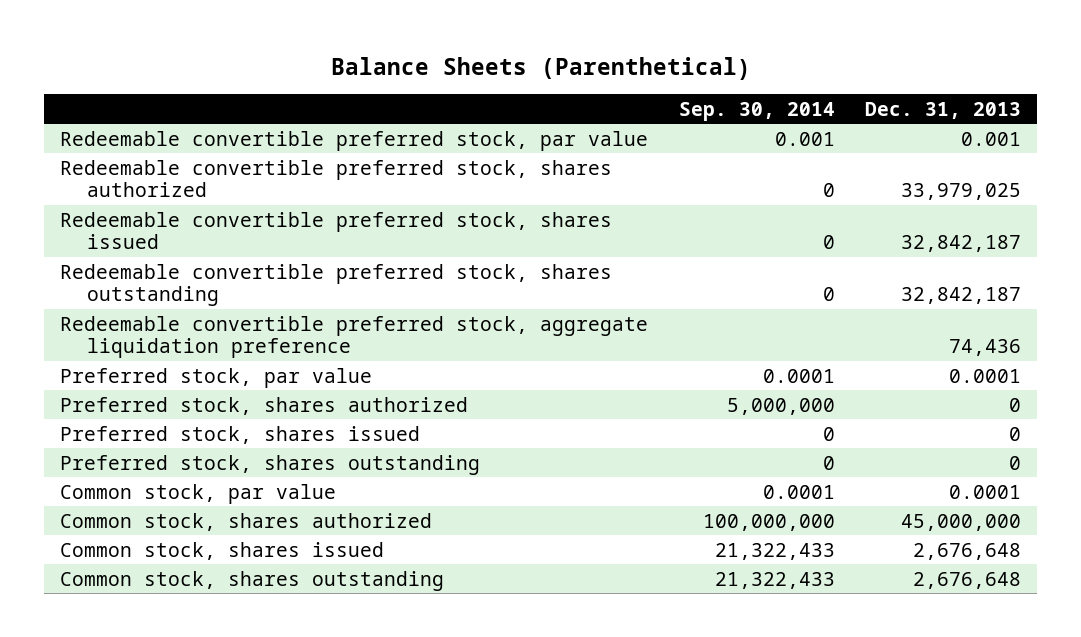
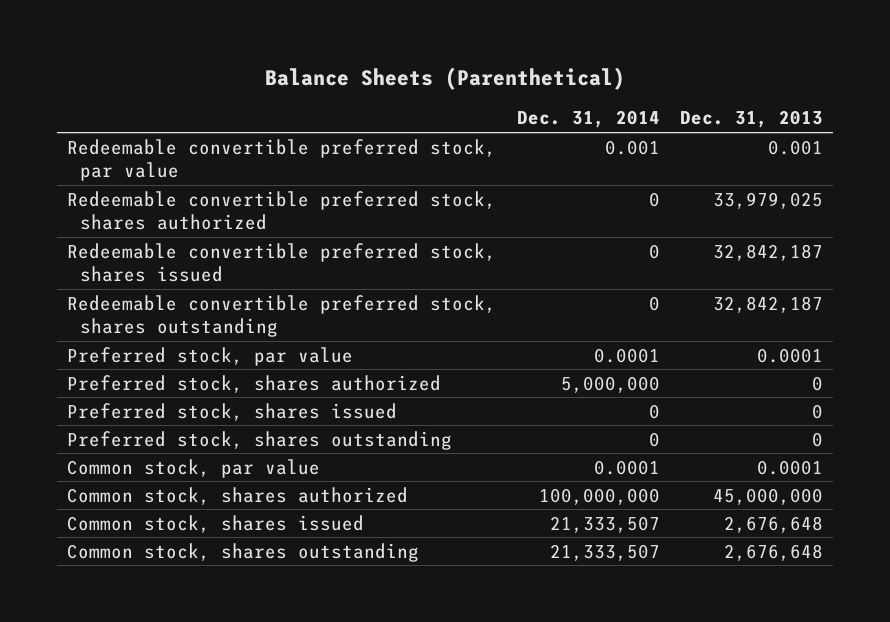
[678,101,835,121] Sep. 30, 2014 -> none
none -> [516,110,660,129] Dec. 31, 2014
[59,315,648,359] Redeemable convertible preferred stock, aggregate liquidation preference -> none

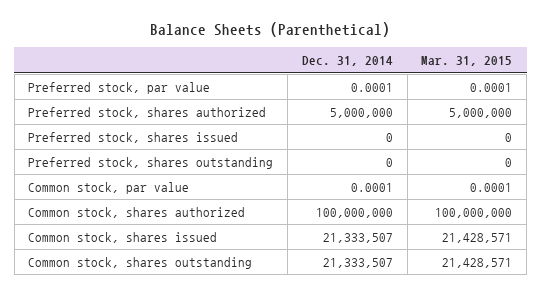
[680,110,824,129] Dec. 31, 2013 -> none
none -> [421,56,513,67] Mar. 31, 2015
[67,138,497,182] Redeemable convertible preferred stock, par value -> none
[67,190,497,231] Redeemable convertible preferred stock, shares authorized -> none
[67,242,497,283] Redeemable convertible preferred stock, shares issued -> none
[67,294,497,338] Redeemable convertible preferred stock, shares outstanding -> none

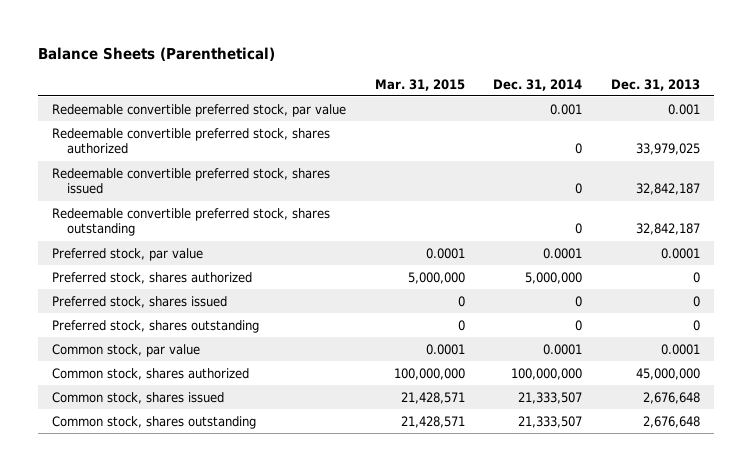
none -> [610,78,700,91] Dec. 31, 2013
none -> [52,103,347,117] Redeemable convertible preferred stock, par value
none -> [52,127,331,155] Redeemable convertible preferred stock, shares authorized
none -> [52,167,331,195] Redeemable convertible preferred stock, shares issued
none -> [52,207,331,237] Redeemable convertible preferred stock, shares outstanding

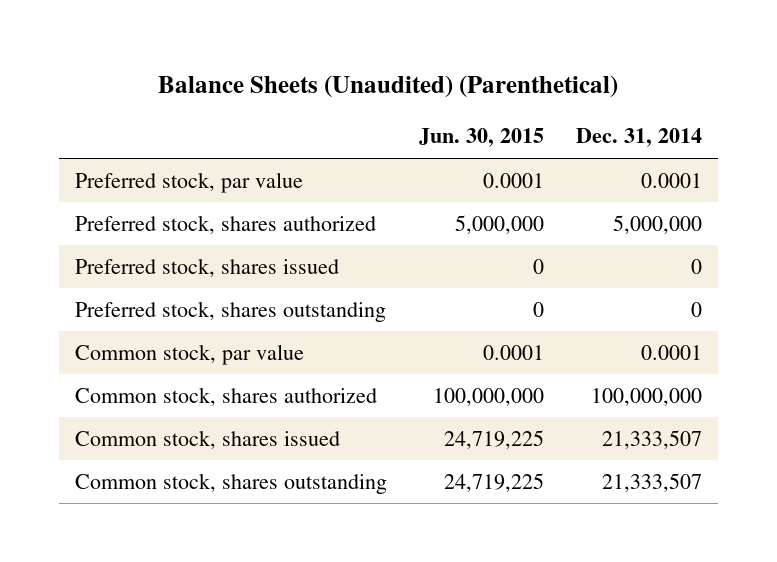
[37,46,275,61] Balance Sheets (Parenthetical) -> [158,74,619,98] Balance Sheets (Unaudited) (Parenthetical)
[374,78,465,91] Mar. 31, 2015 -> none
[610,78,700,91] Dec. 31, 2013 -> none
none -> [418,128,544,148] Jun. 30, 2015
[52,103,347,117] Redeemable convertible preferred stock, par value -> none
[52,127,331,155] Redeemable convertible preferred stock, shares authorized -> none
[52,167,331,195] Redeemable convertible preferred stock, shares issued -> none
[52,207,331,237] Redeemable convertible preferred stock, shares outstanding -> none

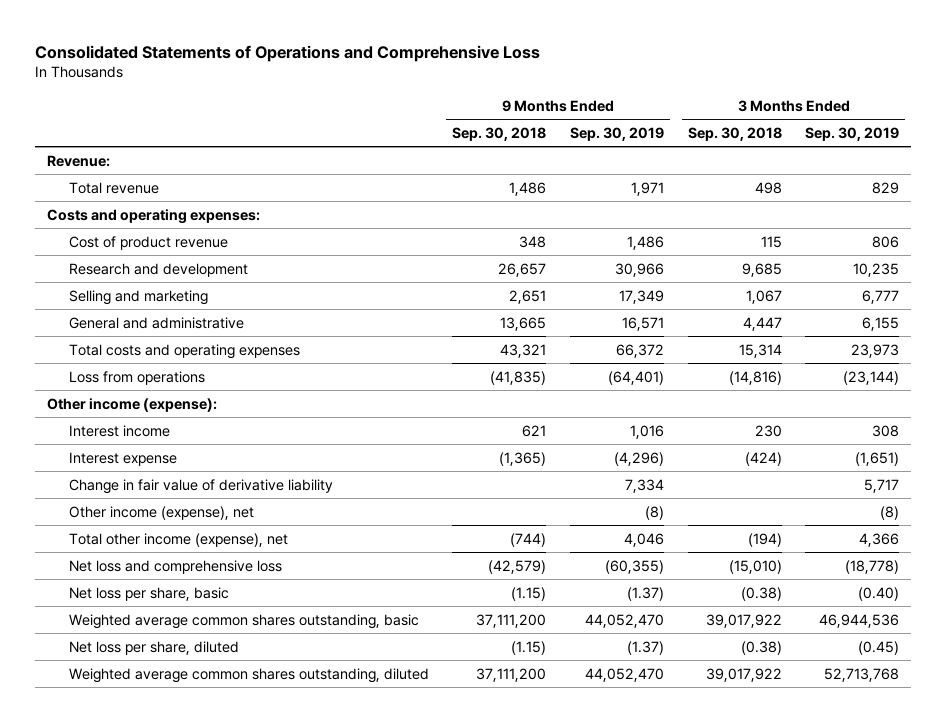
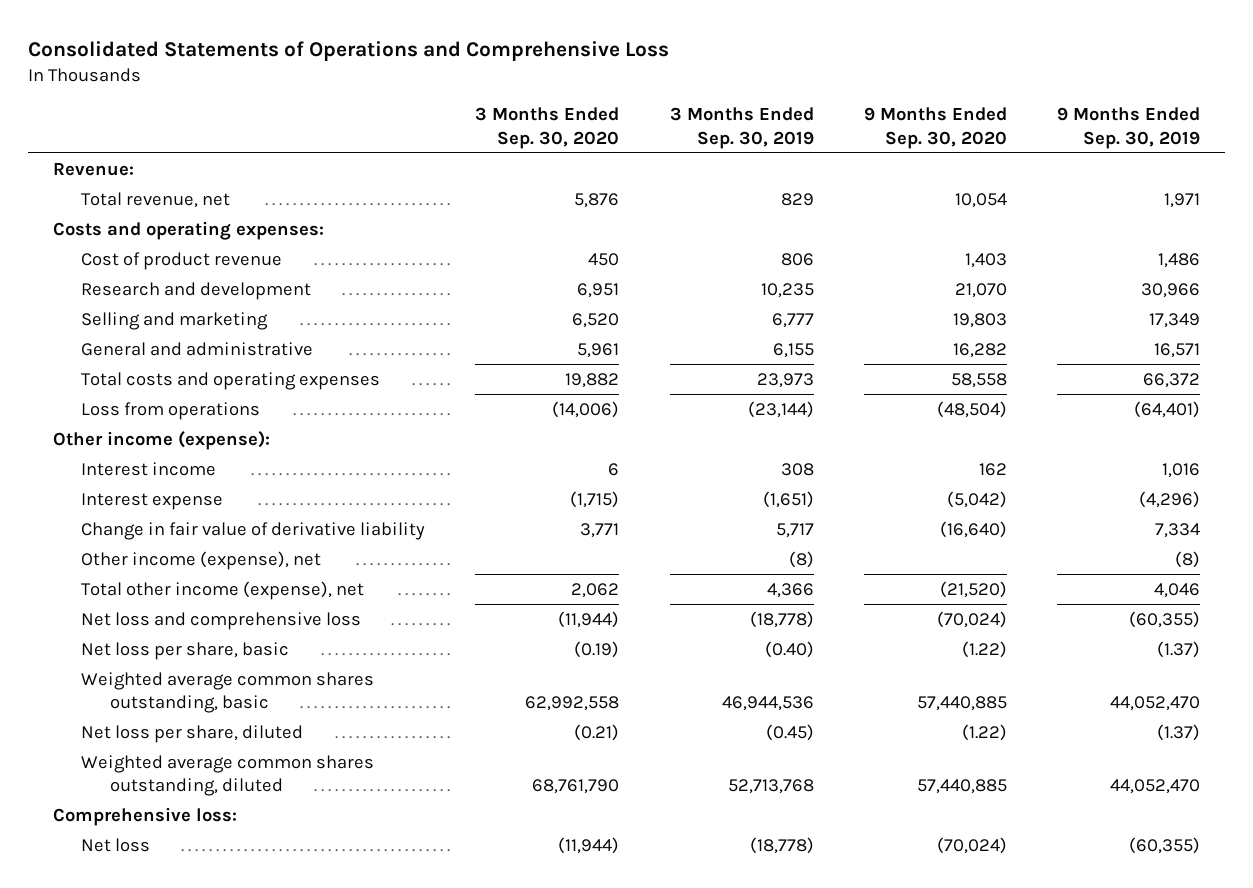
[452,126,547,141] Sep. 30, 2018 -> none
[687,126,782,141] Sep. 30, 2018 -> none
none -> [475,107,620,149] 3 Months Ended Sep. 30, 2020
none -> [863,107,1007,149] 9 Months Ended Sep. 30, 2020
[68,181,159,194] Total revenue -> [81,191,231,208] Total revenue, net
none -> [52,806,237,826] Comprehensive loss:
none -> [81,837,151,852] Net loss

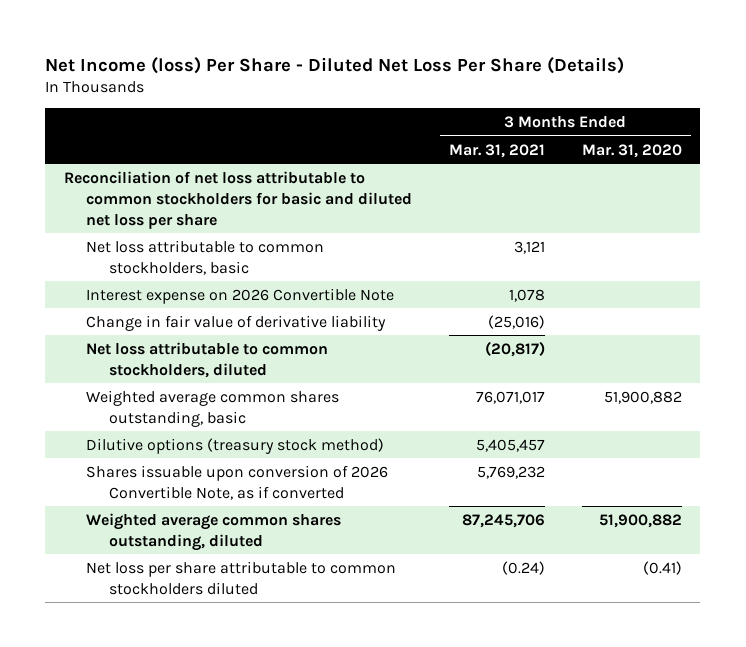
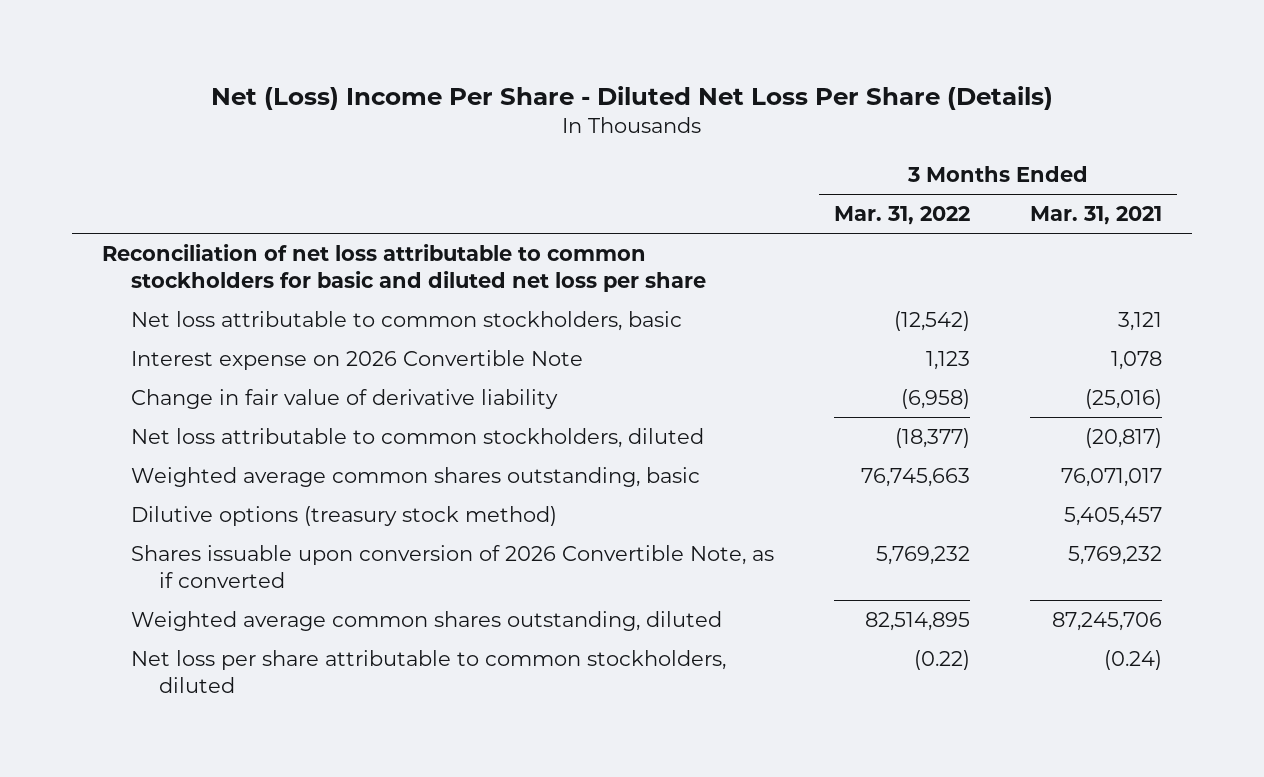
[45,56,625,74] Net Income (loss) Per Share - Diluted Net Loss Per Share (Details) -> [210,85,1053,110] Net (Loss) Income Per Share - Diluted Net Loss Per Share (Details)
[581,143,682,158] Mar. 31, 2020 -> none
none -> [833,206,970,226] Mar. 31, 2022
[86,560,397,595] Net loss per share attributable to common stockholders diluted -> [130,650,726,694] Net loss per share attributable to common stockholders, diluted

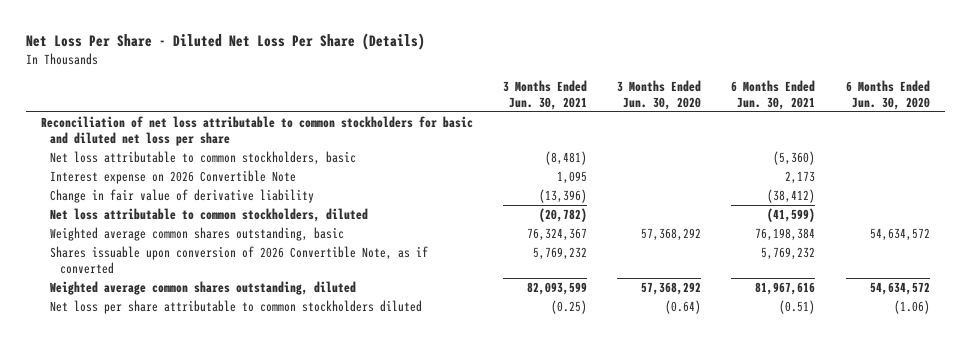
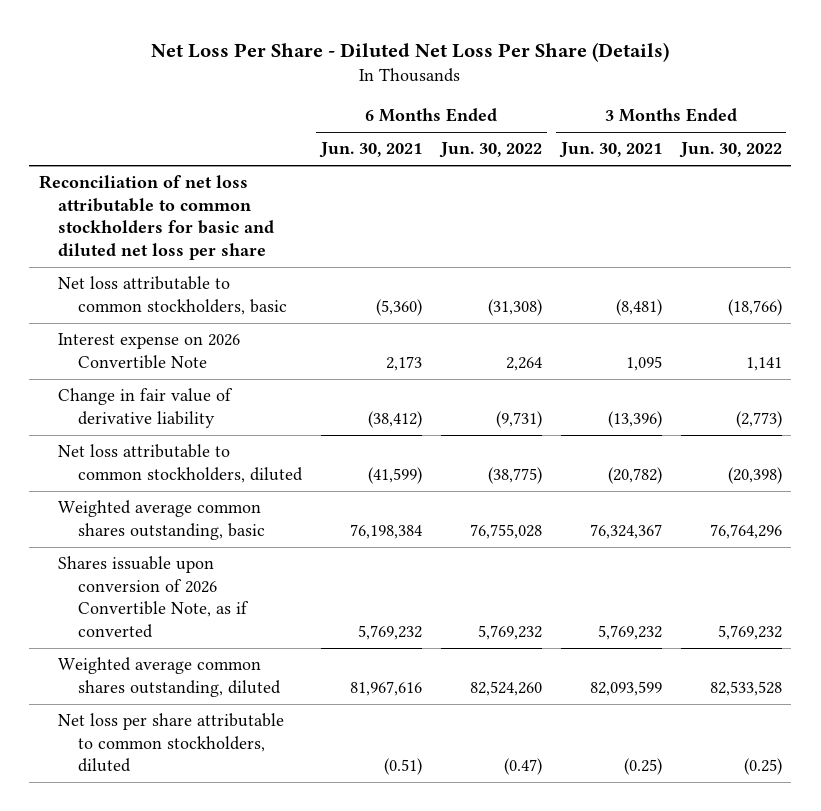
[617,79,702,110] 3 Months Ended Jun. 30, 2020 -> none
[845,79,930,110] 6 Months Ended Jun. 30, 2020 -> none
none -> [438,142,542,159] Jun. 30, 2022
none -> [678,142,782,159] Jun. 30, 2022
[50,300,423,315] Net loss per share attributable to common stockholders diluted -> [58,713,285,773] Net loss per share attributable to common stockholders, diluted

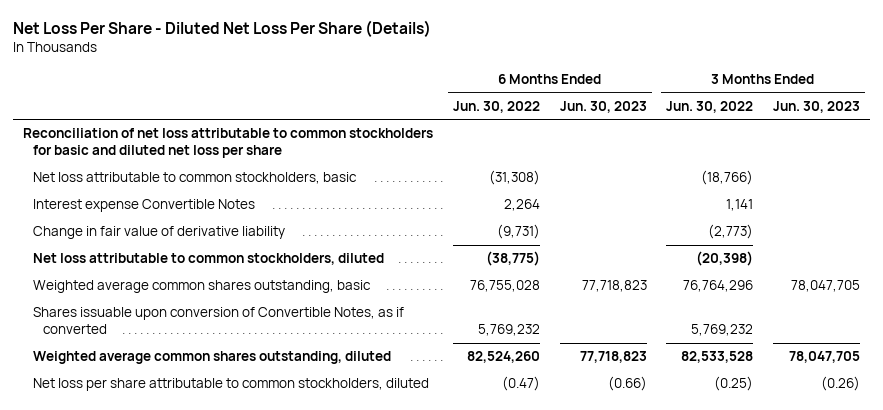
[318,142,422,159] Jun. 30, 2021 -> none
[558,142,662,159] Jun. 30, 2021 -> none
none -> [559,100,647,113] Jun. 30, 2023
none -> [772,100,860,113] Jun. 30, 2023
[58,333,241,369] Interest expense on 2026 Convertible Note -> [33,199,256,213] Interest expense Convertible Notes
[58,556,249,638] Shares issuable upon conversion of 2026 Convertible Note, as if converted -> [33,307,405,335] Shares issuable upon conversion of Convertible Notes, as if converted

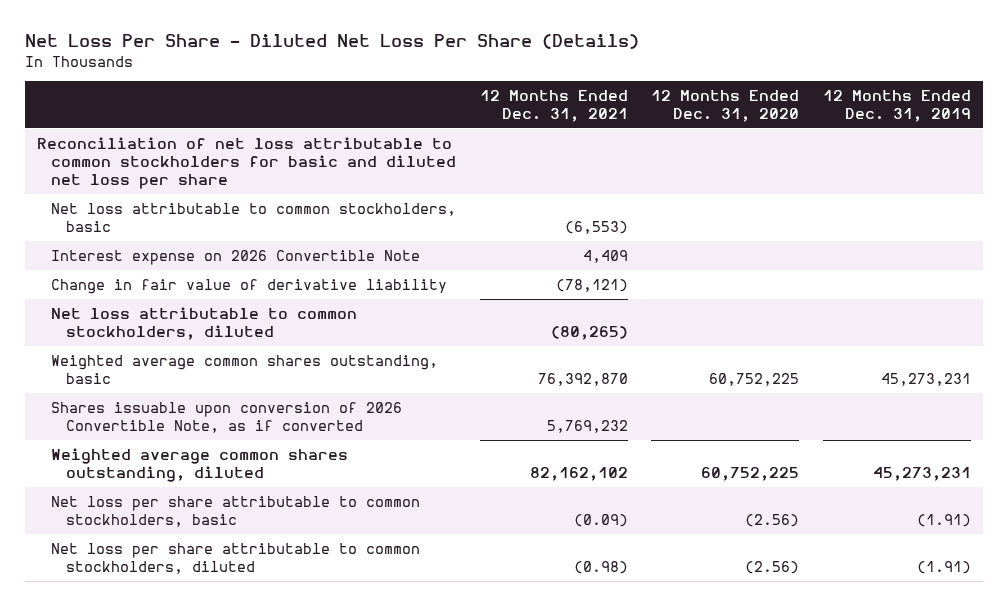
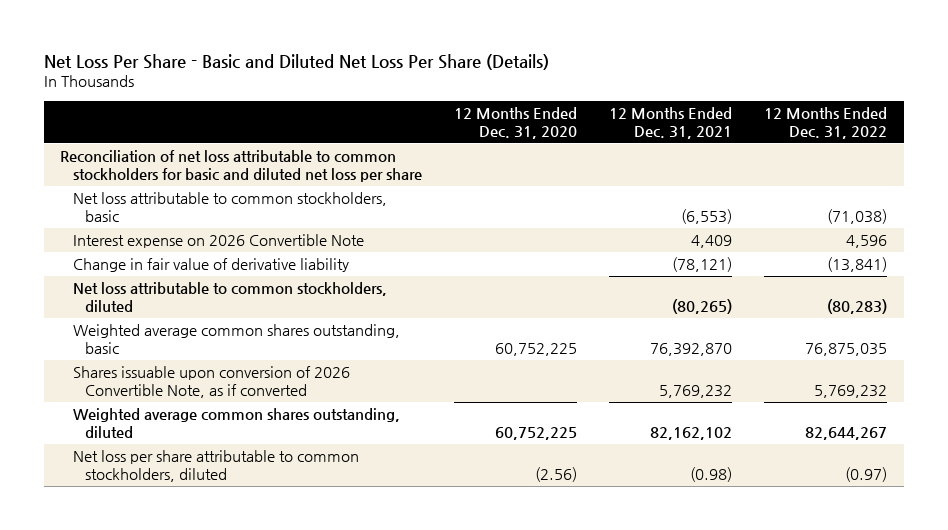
[24,34,639,50] Net Loss Per Share - Diluted Net Loss Per Share (Details) -> [44,53,550,70] Net Loss Per Share - Basic and Diluted Net Loss Per Share (Details)
[822,89,971,122] 12 Months Ended Dec. 31, 2019 -> none
none -> [764,106,888,139] 12 Months Ended Dec. 31, 2022
[51,495,421,527] Net loss per share attributable to common stockholders, basic -> none

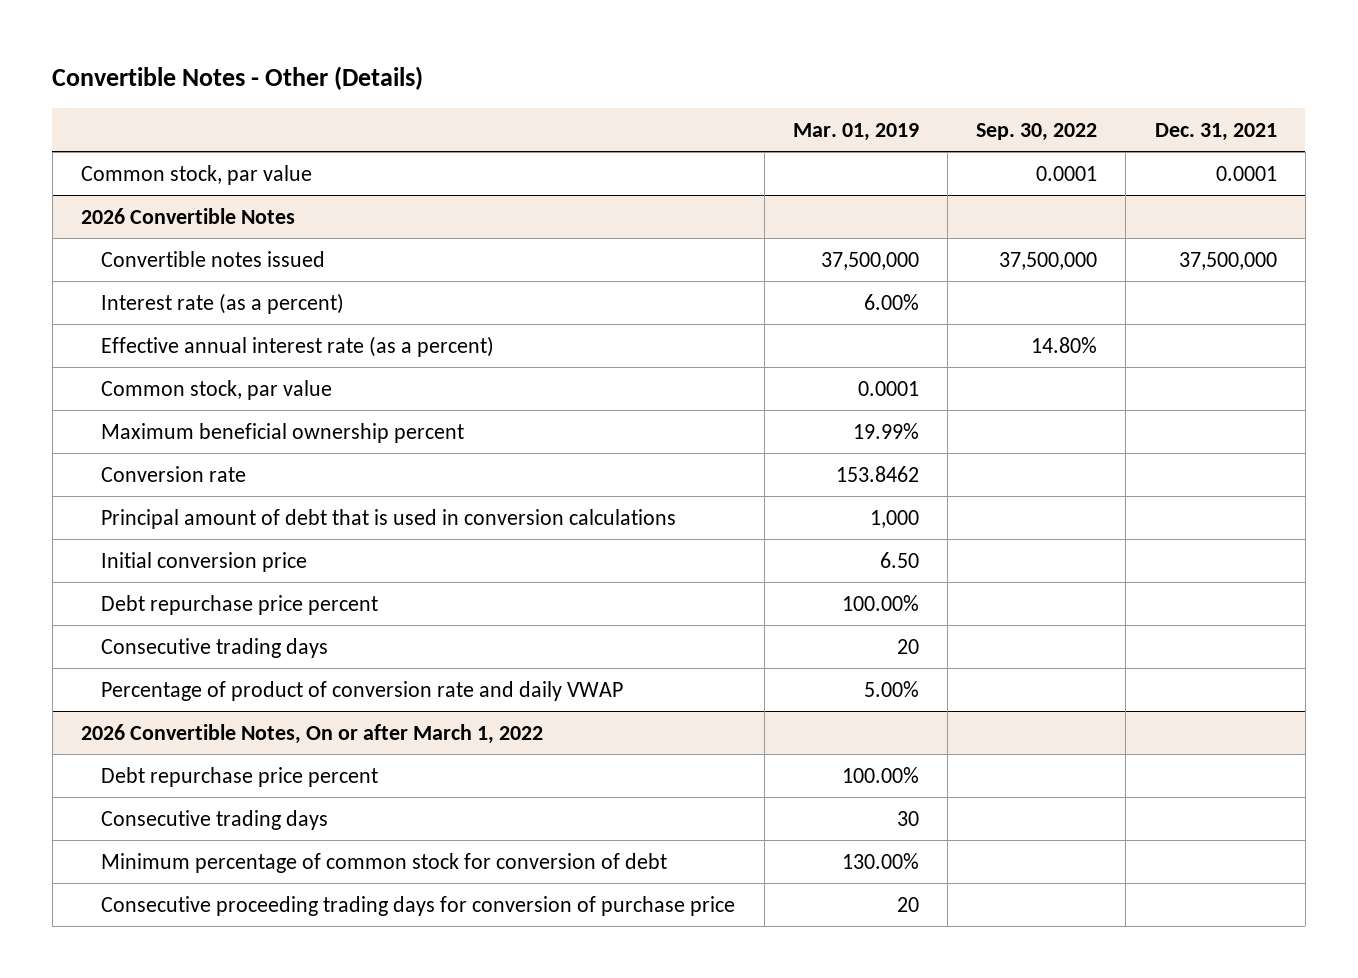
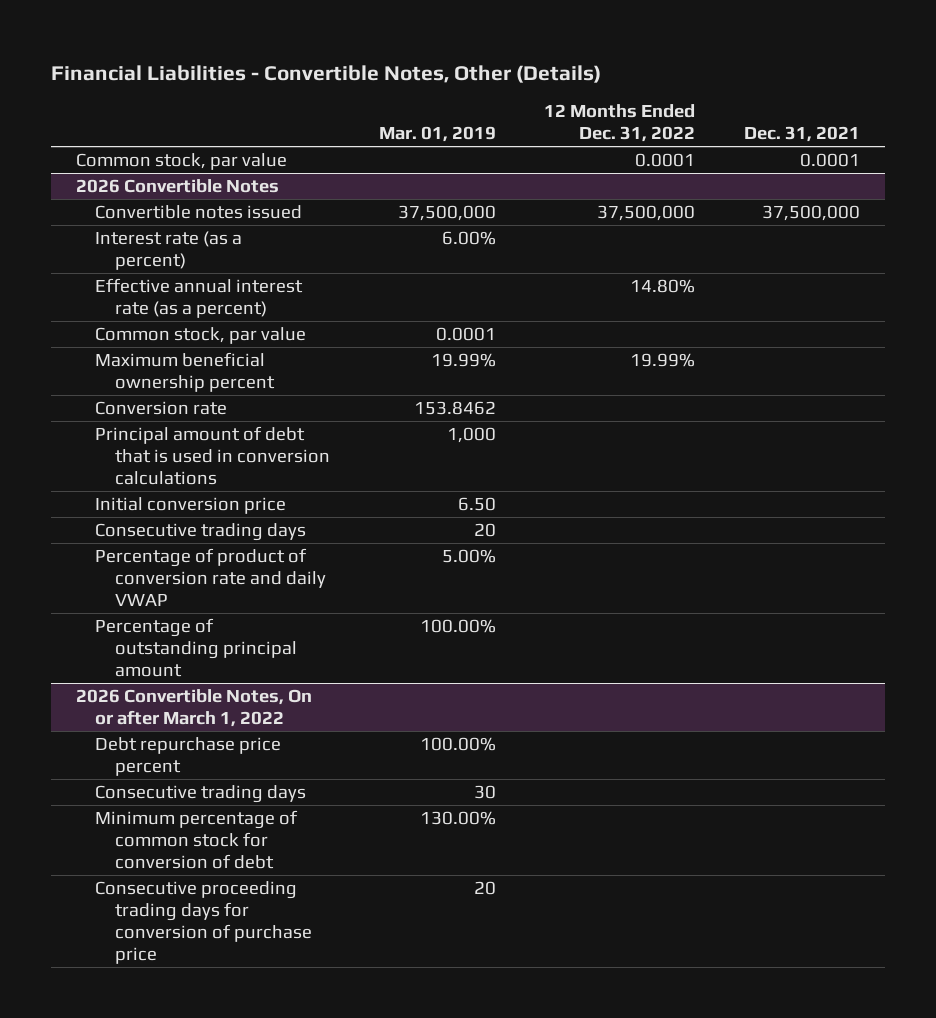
[52,66,424,91] Convertible Notes - Other (Details) -> [51,64,602,83] Financial Liabilities - Convertible Notes, Other (Details)
[976,122,1098,141] Sep. 30, 2022 -> none
none -> [544,104,696,143] 12 Months Ended Dec. 31, 2022
[101,594,379,615] Debt repurchase price percent -> none
none -> [95,618,297,677] Percentage of outstanding principal amount

